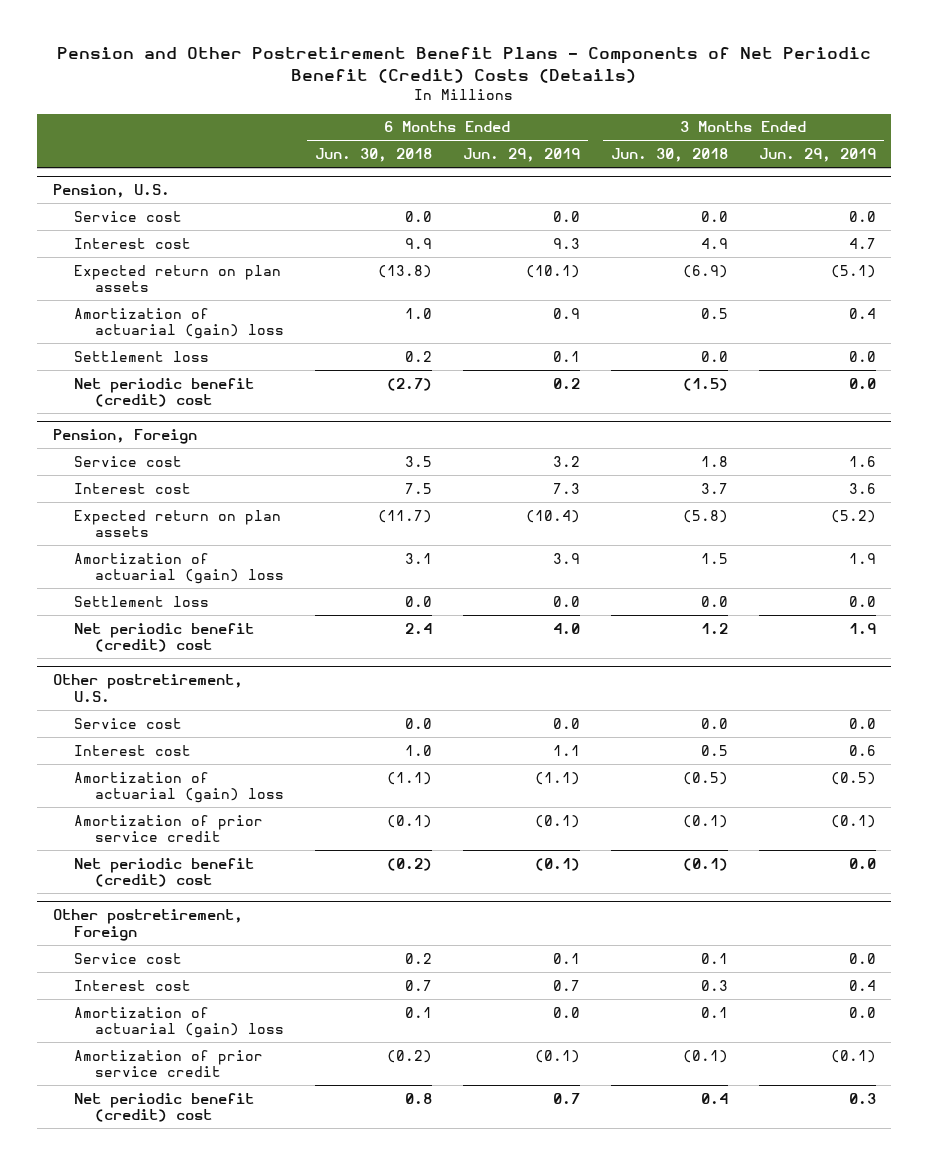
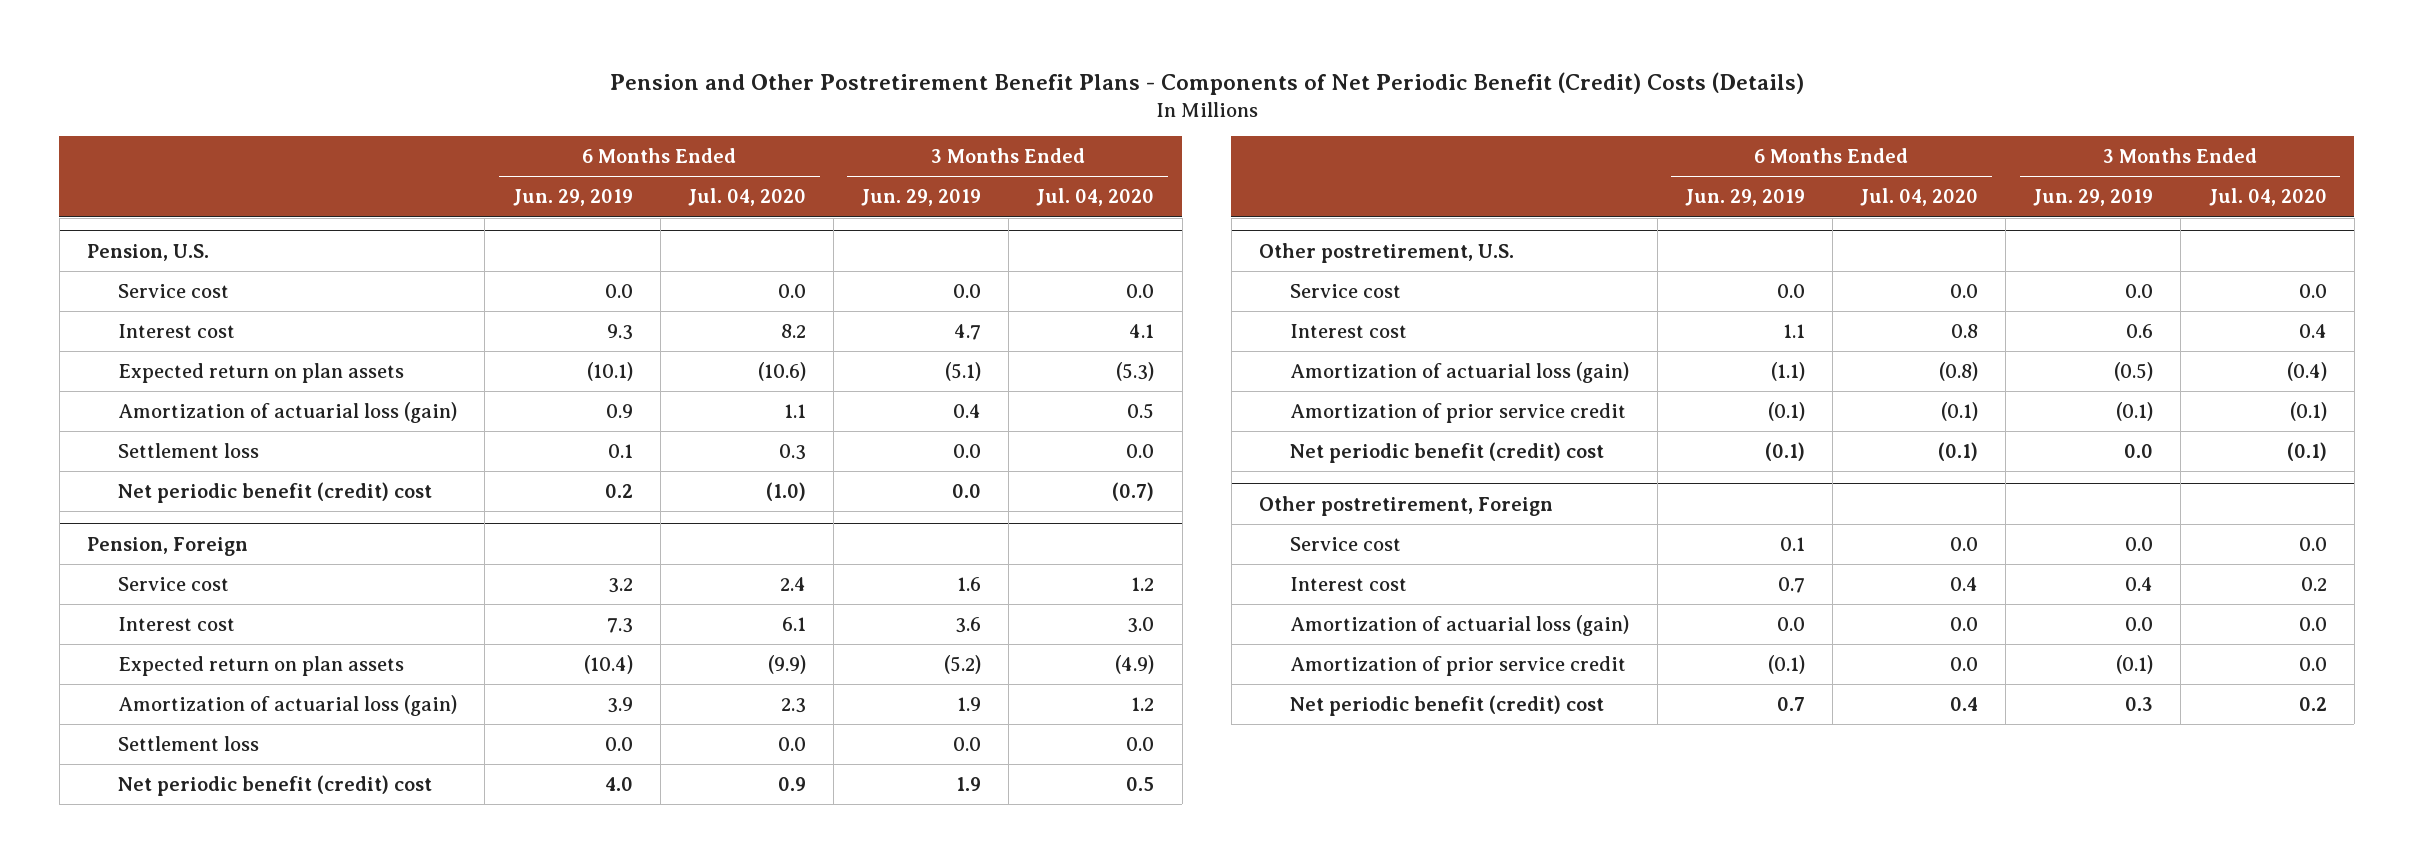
[314,148,432,163] Jun. 30, 2018 -> none
[610,148,728,163] Jun. 30, 2018 -> none
none -> [687,188,806,207] Jul. 04, 2020
none -> [1036,188,1155,207] Jul. 04, 2020
[73,307,284,340] Amortization of actuarial (gain) loss -> [118,401,458,423] Amortization of actuarial loss (gain)
[73,552,284,585] Amortization of actuarial (gain) loss -> [118,694,458,716] Amortization of actuarial loss (gain)
[73,771,284,804] Amortization of actuarial (gain) loss -> [1290,361,1630,383] Amortization of actuarial loss (gain)
[73,1006,284,1039] Amortization of actuarial (gain) loss -> [1290,614,1630,636] Amortization of actuarial loss (gain)

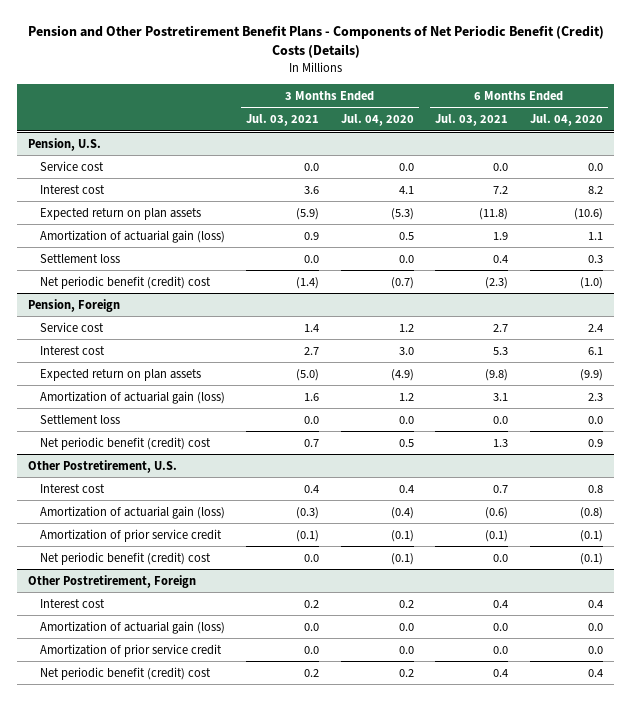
[512,189,633,207] Jun. 29, 2019 -> none
[861,189,982,207] Jun. 29, 2019 -> none
none -> [246,114,320,127] Jul. 03, 2021
none -> [435,114,509,127] Jul. 03, 2021
[118,401,458,423] Amortization of actuarial loss (gain) -> [39,229,225,243] Amortization of actuarial gain (loss)
[118,694,458,716] Amortization of actuarial loss (gain) -> [39,390,225,404] Amortization of actuarial gain (loss)
[1290,283,1402,298] Service cost -> none
[1259,242,1515,263] Other postretirement, U.S. -> [28,459,178,473] Other Postretirement, U.S.
[1290,361,1630,383] Amortization of actuarial loss (gain) -> [39,505,225,519] Amortization of actuarial gain (loss)
[1290,536,1402,551] Service cost -> none
[1259,495,1554,516] Other postretirement, Foreign -> [28,574,197,588] Other Postretirement, Foreign
[1290,614,1630,636] Amortization of actuarial loss (gain) -> [39,620,225,634] Amortization of actuarial gain (loss)

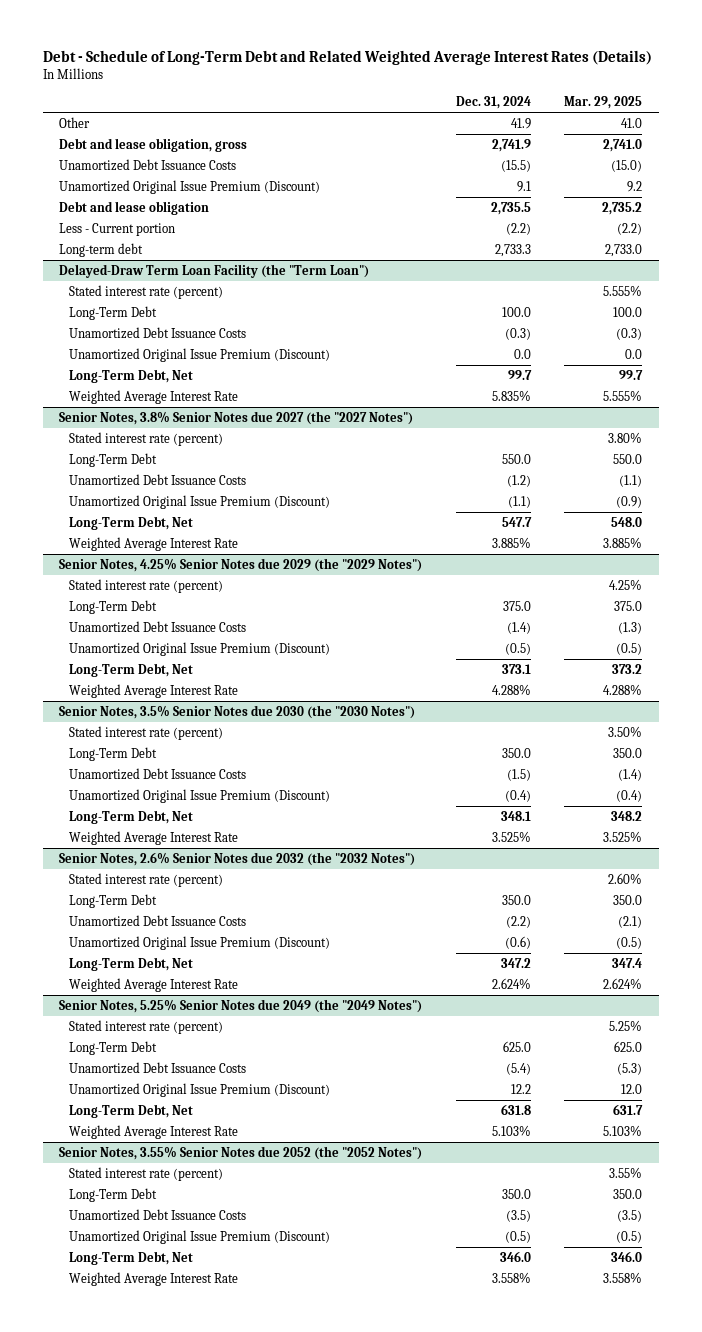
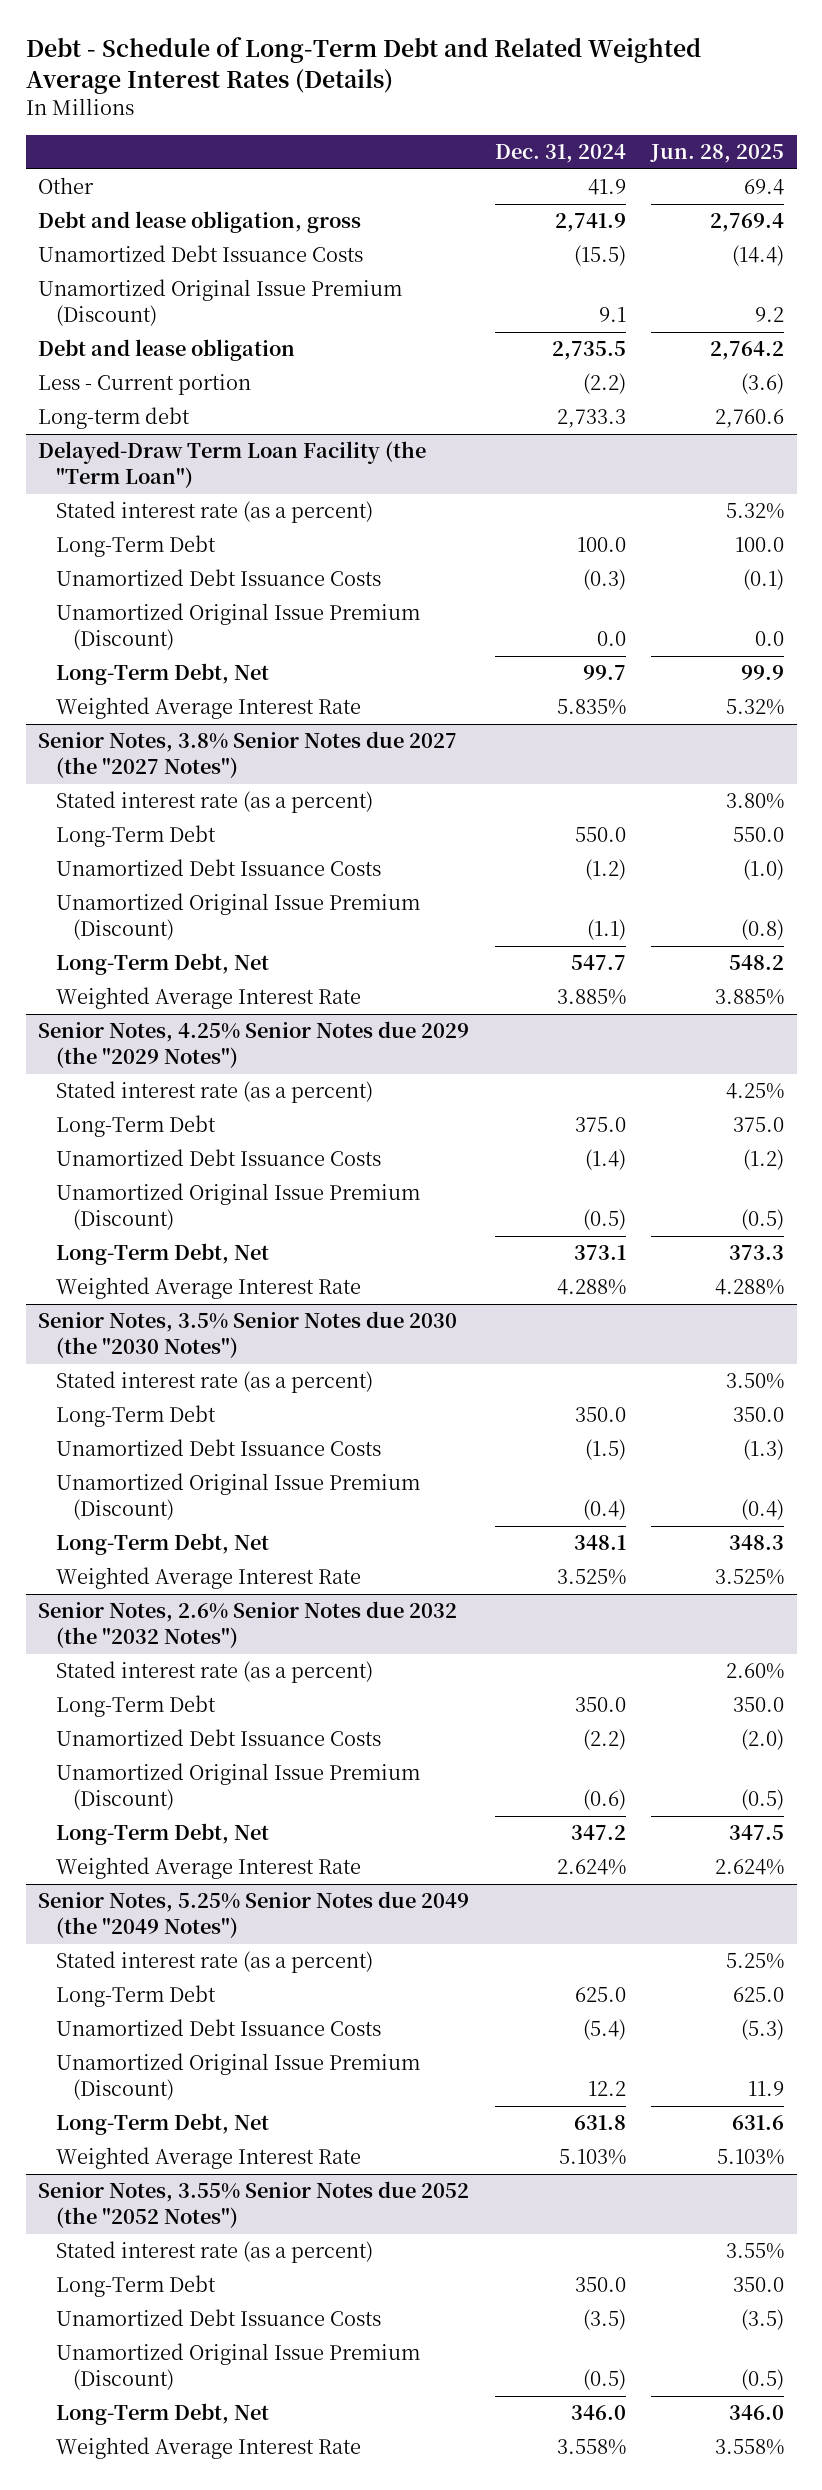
[564,96,643,110] Mar. 29, 2025 -> none
none -> [649,144,784,164] Jun. 28, 2025
[68,284,223,299] Stated interest rate (percent) -> [55,501,373,524] Stated interest rate (as a percent)
[68,431,223,446] Stated interest rate (percent) -> [55,791,373,814] Stated interest rate (as a percent)
[68,578,223,593] Stated interest rate (percent) -> [55,1081,373,1104] Stated interest rate (as a percent)
[68,725,223,740] Stated interest rate (percent) -> [55,1371,373,1394] Stated interest rate (as a percent)
[68,872,223,887] Stated interest rate (percent) -> [55,1661,373,1684] Stated interest rate (as a percent)
[68,1019,223,1034] Stated interest rate (percent) -> [55,1951,373,1974] Stated interest rate (as a percent)
[68,1166,223,1181] Stated interest rate (percent) -> [55,2241,373,2264] Stated interest rate (as a percent)

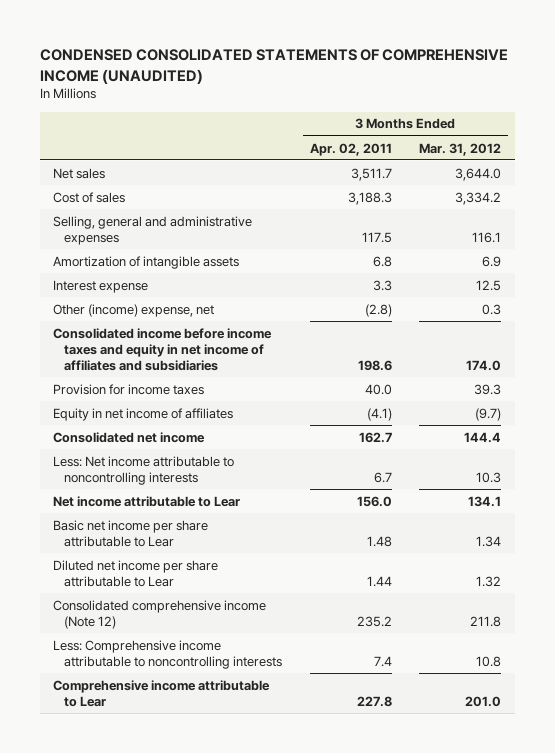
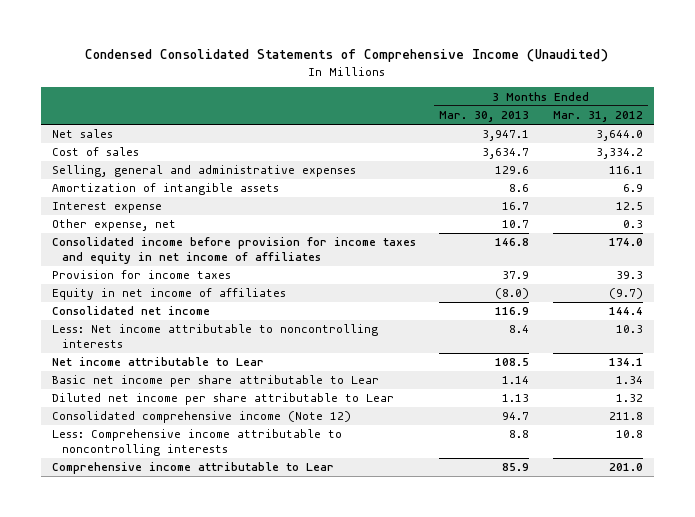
[39,49,508,84] CONDENSED CONSOLIDATED STATEMENTS OF COMPREHENSIVE INCOME (UNAUDITED) -> [85,49,609,63] Condensed Consolidated Statements of Comprehensive Income (Unaudited)
[309,142,392,156] Apr. 02, 2011 -> none
none -> [439,111,530,123] Mar. 30, 2013
[53,303,215,317] Other (income) expense, net -> [52,219,177,232] Other expense, net
[53,327,273,372] Consolidated income before income taxes and equity in net income of affiliates and subsidiaries -> [52,237,417,264] Consolidated income before provision for income taxes and equity in net income of affiliates

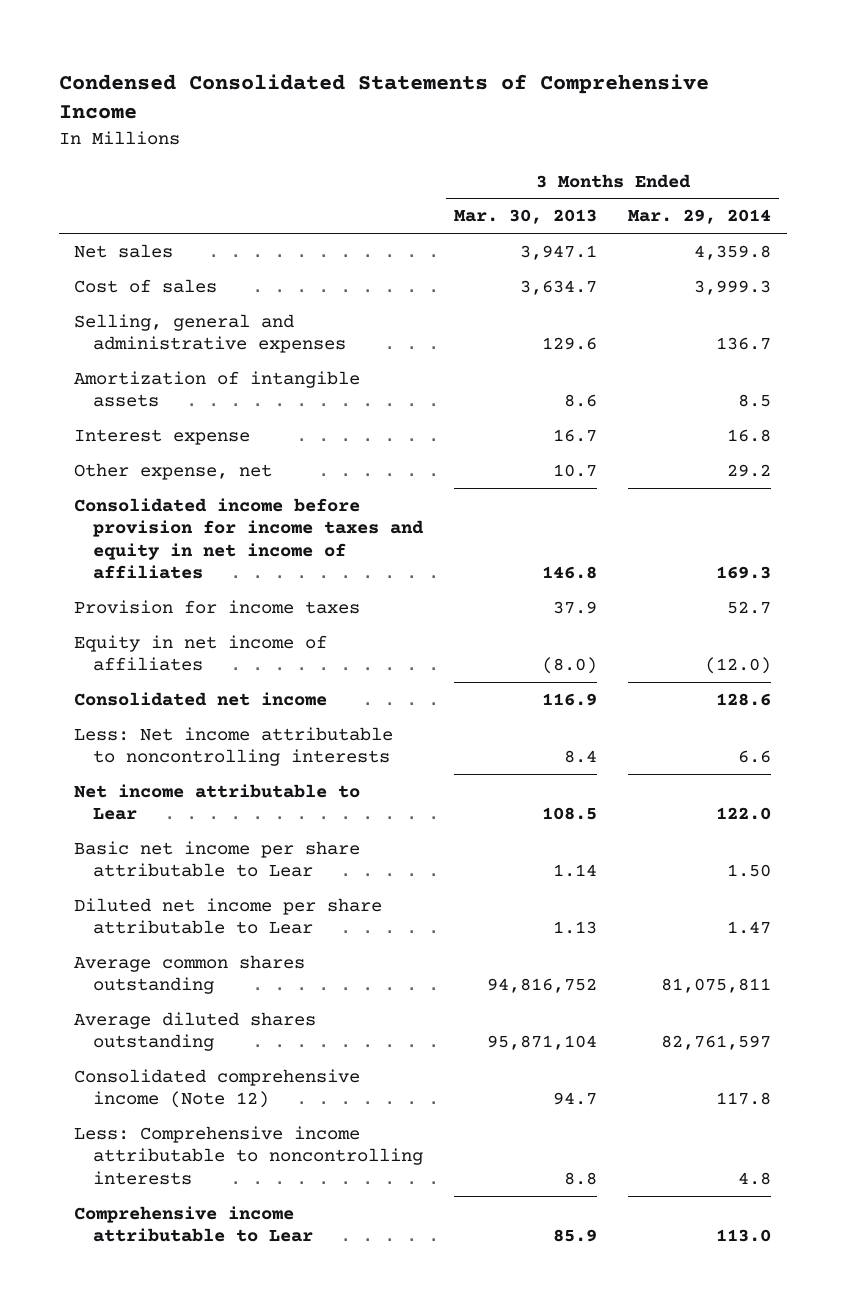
[85,49,609,63] Condensed Consolidated Statements of Comprehensive Income (Unaudited) -> [58,73,709,120] Condensed Consolidated Statements of Comprehensive Income
[552,111,643,123] Mar. 31, 2012 -> none
none -> [628,209,772,225] Mar. 29, 2014
none -> [74,955,306,995] Average common shares outstanding
none -> [74,1012,317,1052] Average diluted shares outstanding

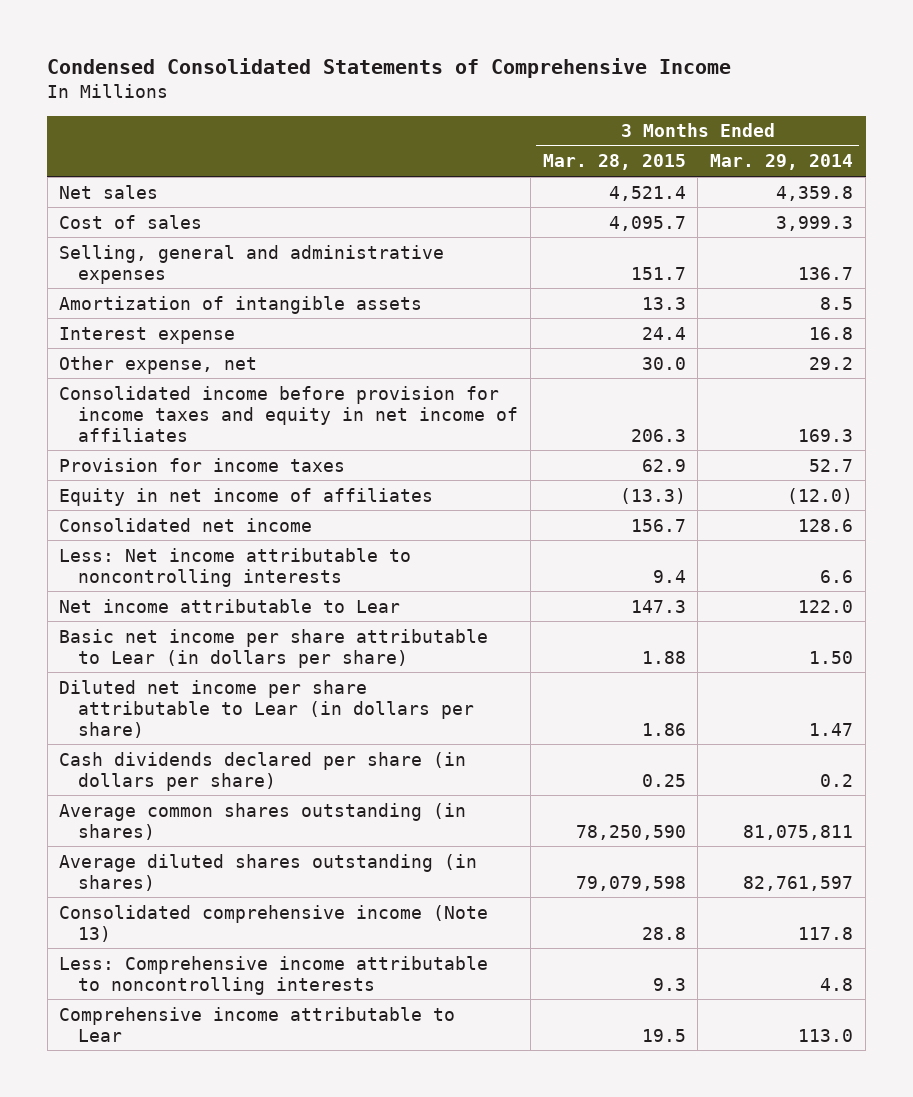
[454,209,598,225] Mar. 30, 2013 -> none
none -> [542,154,686,171] Mar. 28, 2015
[74,841,361,878] Basic net income per share attributable to Lear -> [59,628,489,668] Basic net income per share attributable to Lear (in dollars per share)
[74,898,383,935] Diluted net income per share attributable to Lear -> [59,679,474,738] Diluted net income per share attributable to Lear (in dollars per share)
none -> [59,751,467,791] Cash dividends declared per share (in dollars per share)
[74,955,306,995] Average common shares outstanding -> [59,802,467,840] Average common shares outstanding (in shares)
[74,1012,317,1052] Average diluted shares outstanding -> [59,853,478,891] Average diluted shares outstanding (in shares)
[74,1069,361,1109] Consolidated comprehensive income (Note 12) -> [59,904,489,942] Consolidated comprehensive income (Note 13)

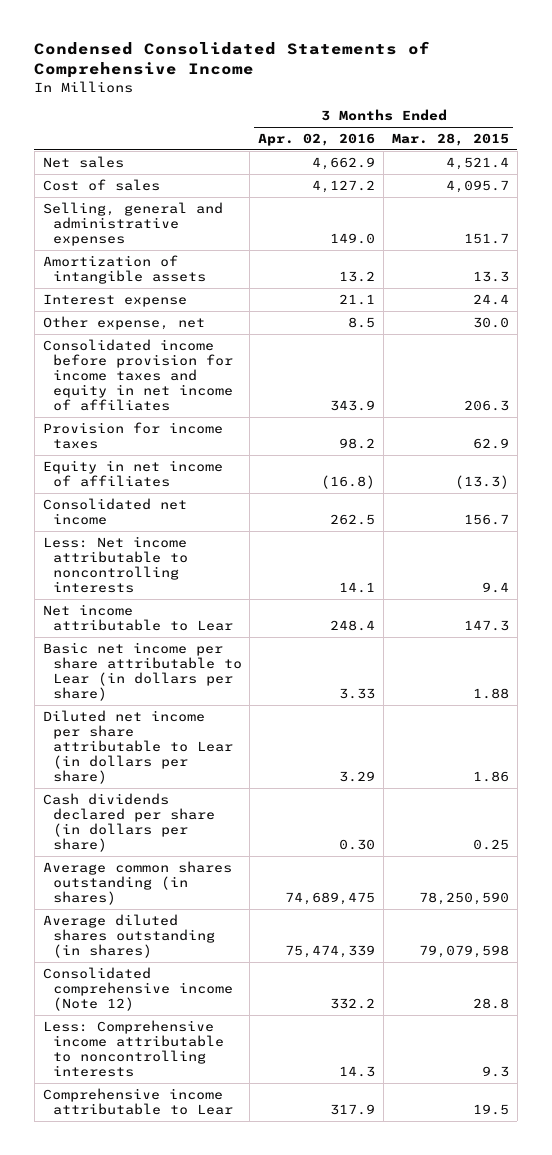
[710,154,854,171] Mar. 29, 2014 -> none
none -> [258,132,376,146] Apr. 02, 2016
[59,904,489,942] Consolidated comprehensive income (Note 13) -> [42,966,233,1012] Consolidated comprehensive income (Note 12)

